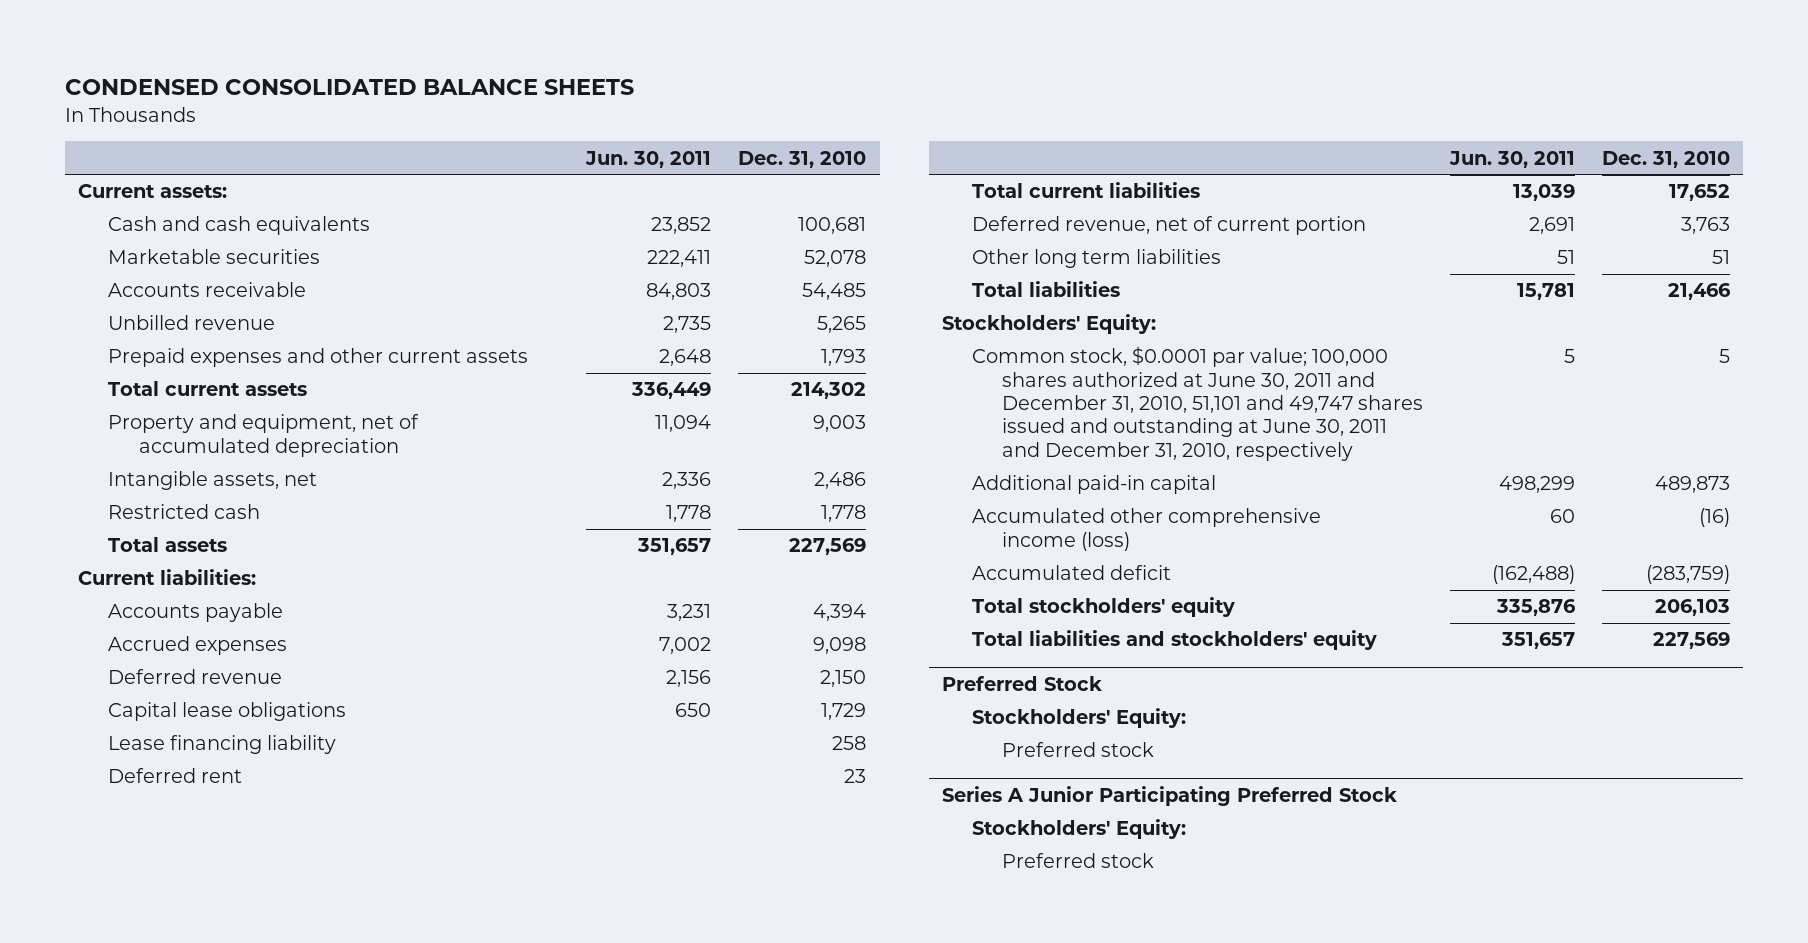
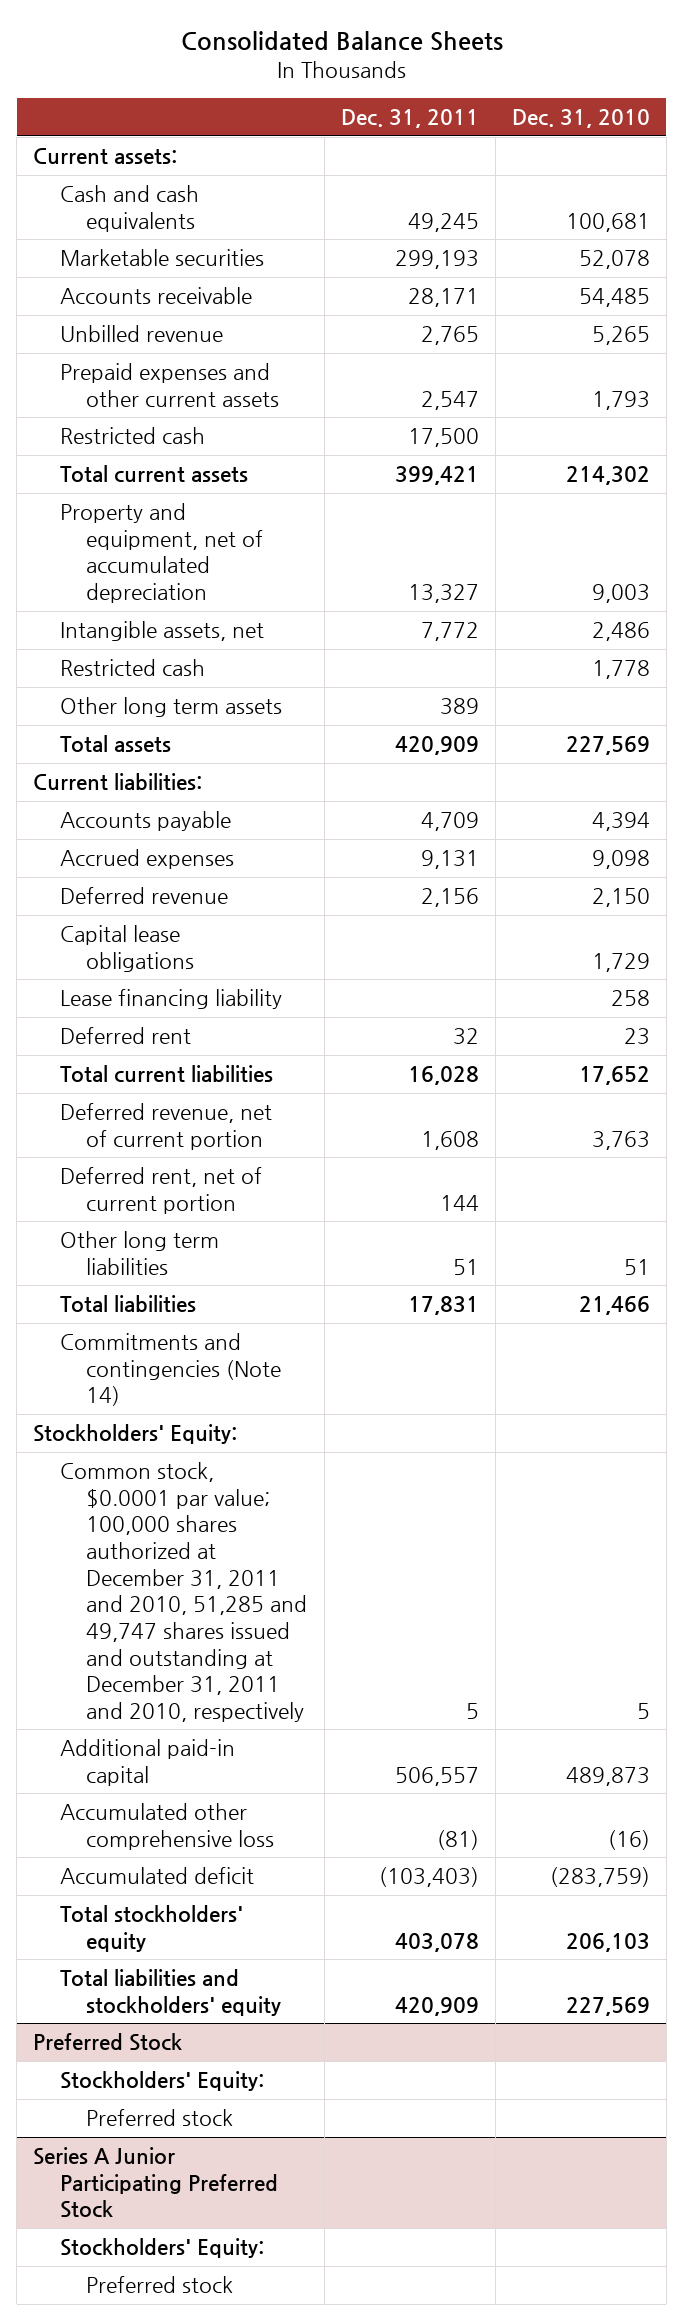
[64,79,634,96] CONDENSED CONSOLIDATED BALANCE SHEETS -> [180,31,503,52] Consolidated Balance Sheets
[585,150,712,168] Jun. 30, 2011 -> none
none -> [340,109,479,129] Dec. 31, 2011
none -> [59,427,205,445] Restricted cash
none -> [59,697,282,718] Other long term assets
none -> [59,1167,262,1214] Deferred rent, net of current portion
none -> [59,1333,282,1407] Commitments and contingencies (Note 14)
[972,346,1424,461] Common stock, $0.0001 par value; 100,000 shares authorized at June 30, 2011 and December 31, 2010, 51,101 and 49,747 shares issued and outstanding at June 30, 2011 and December 31, 2010, respectively -> [59,1462,308,1722] Common stock, $0.0001 par value; 100,000 shares authorized at December 31, 2011 and 2010, 51,285 and 49,747 shares issued and outstanding at December 31, 2011 and 2010, respectively
[972,508,1322,551] Accumulated other comprehensive income (loss) -> [59,1803,275,1850] Accumulated other comprehensive loss

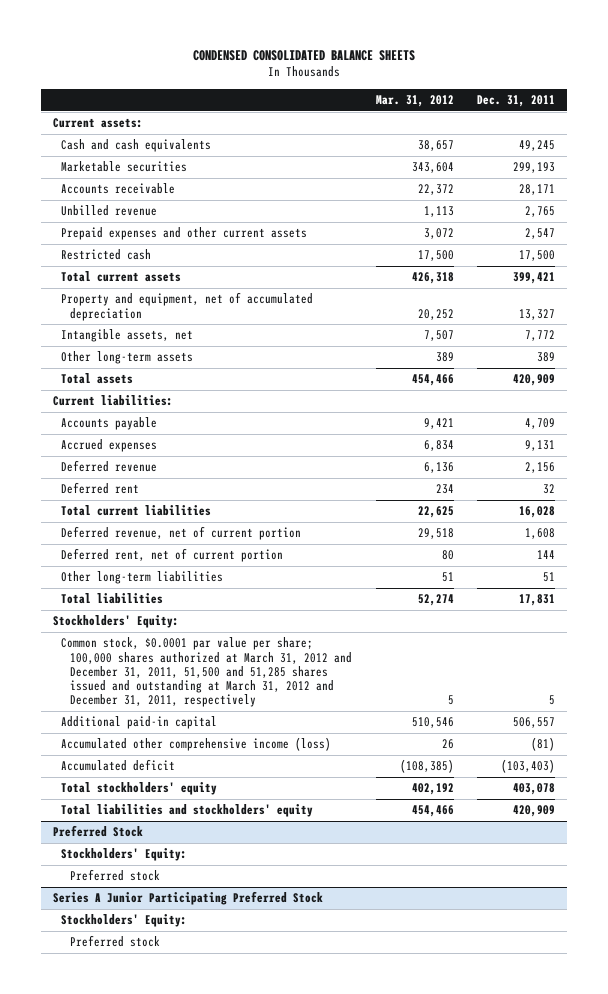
[180,31,503,52] Consolidated Balance Sheets -> [193,49,416,61] CONDENSED CONSOLIDATED BALANCE SHEETS
[511,109,650,129] Dec. 31, 2010 -> none
none -> [375,95,454,108] Mar. 31, 2012
[59,659,205,677] Restricted cash -> none
[59,697,282,718] Other long term assets -> [61,351,194,365] Other long-term assets
[59,925,195,972] Capital lease obligations -> none
[59,989,282,1010] Lease financing liability -> none
[59,1231,219,1275] Other long term liabilities -> [61,571,224,585] Other long-term liabilities
[59,1333,282,1407] Commitments and contingencies (Note 14) -> none
[59,1462,308,1722] Common stock, $0.0001 par value; 100,000 shares authorized at December 31, 2011 and 2010, 51,285 and 49,747 shares issued and outstanding at December 31, 2011 and 2010, respectively -> [61,637,353,707] Common stock, $0.0001 par value per share; 100,000 shares authorized at March 31, 2012 and December 31, 2011, 51,500 and 51,285 shares issued and outstanding at March 31, 2012 and December 31, 2011, respectively
[59,1803,275,1850] Accumulated other comprehensive loss -> [61,737,332,752] Accumulated other comprehensive income (loss)

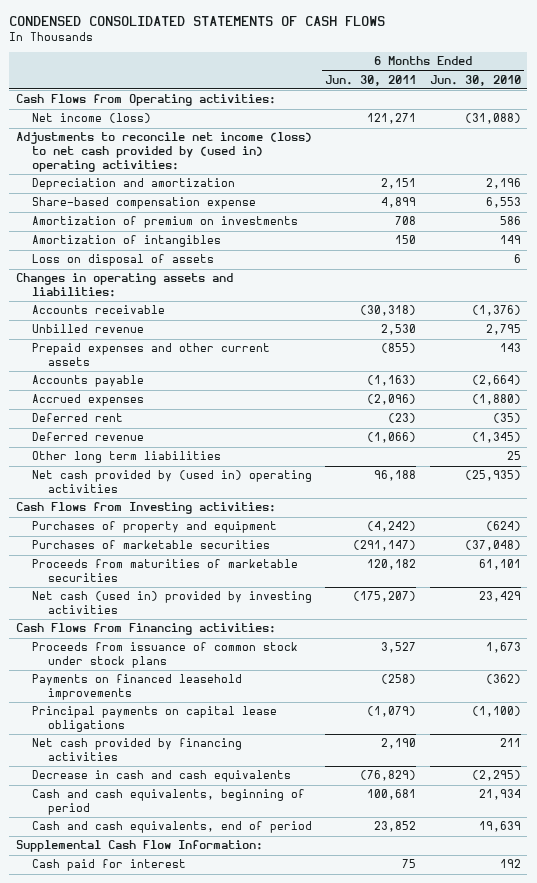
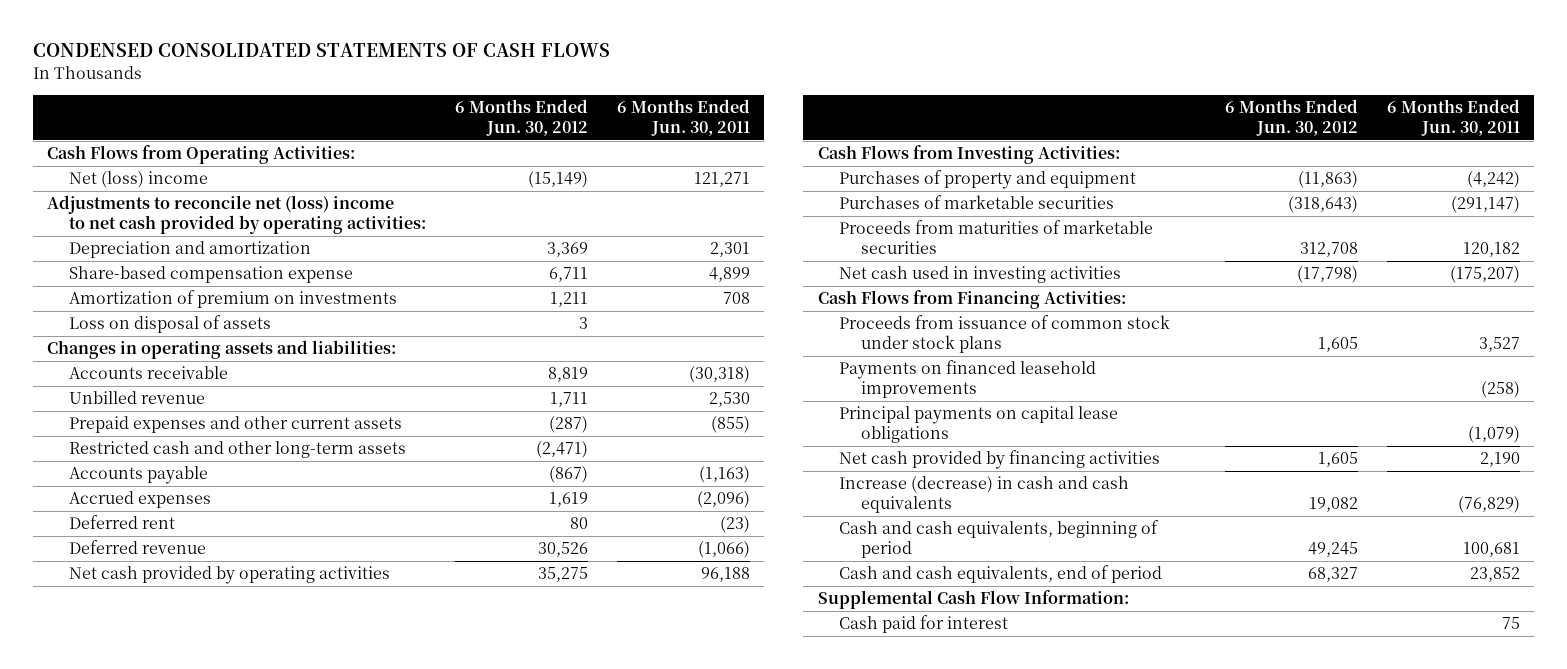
[429,74,521,86] Jun. 30, 2010 -> none
none -> [454,98,588,136] 6 Months Ended Jun. 30, 2012
[16,94,277,107] Cash Flows from Operating activities: -> [47,145,356,165] Cash Flows from Operating Activities:
[31,113,151,124] Net income (loss) -> [69,171,209,189] Net (loss) income
[16,132,313,172] Adjustments to reconcile net income (loss) to net cash provided by (used in) operating activities: -> [47,195,427,235] Adjustments to reconcile net (loss) income to net cash provided by operating activities:
[381,178,417,190] 2,151 -> [709,242,750,258] 2,301
[31,235,221,248] Amortization of intangibles -> none
none -> [69,441,407,459] Restricted cash and other long-term assets
[31,451,221,464] Other long term liabilities -> none
[31,470,312,493] Net cash provided by (used in) operating activities -> [69,566,391,585] Net cash provided by operating activities
[16,502,277,515] Cash Flows from Investing activities: -> [817,145,1120,165] Cash Flows from Investing Activities:
[31,591,312,614] Net cash (used in) provided by investing activities -> [839,266,1122,284] Net cash used in investing activities
[16,623,277,636] Cash Flows from Financing activities: -> [817,290,1126,310] Cash Flows from Financing Activities:
[31,770,291,783] Decrease in cash and cash equivalents -> [839,476,1130,514] Increase (decrease) in cash and cash equivalents

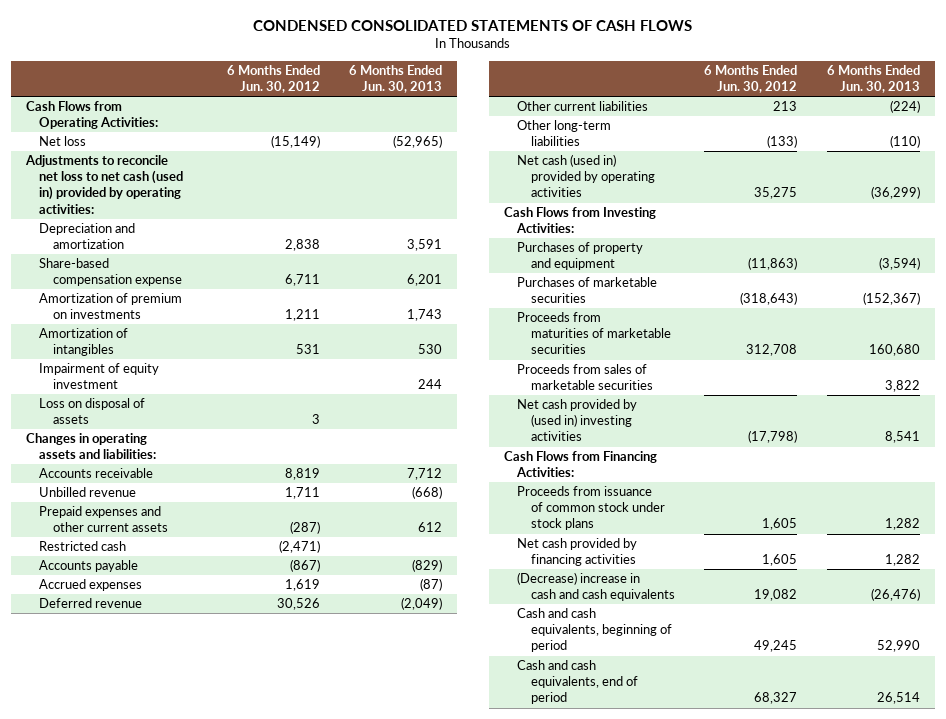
[616,98,750,136] 6 Months Ended Jun. 30, 2011 -> none
none -> [349,65,443,94] 6 Months Ended Jun. 30, 2013
[69,171,209,189] Net (loss) income -> [39,136,87,147] Net loss
[47,195,427,235] Adjustments to reconcile net (loss) income to net cash provided by operating activities: -> [25,155,184,214] Adjustments to reconcile net loss to net cash (used in) provided by operating activities:
[546,242,588,258] 3,369 -> [284,239,320,252] 2,838
none -> [39,328,129,357] Amortization of intangibles
none -> [39,363,160,390] Impairment of equity investment
[69,441,407,459] Restricted cash and other long-term assets -> [39,541,127,552] Restricted cash
[69,515,176,530] Deferred rent -> none
none -> [517,101,649,112] Other current liabilities
none -> [517,120,612,147] Other long-term liabilities
[69,566,391,585] Net cash provided by operating activities -> [517,154,655,198] Net cash (used in) provided by operating activities
none -> [517,364,653,391] Proceeds from sales of marketable securities
[839,266,1122,284] Net cash used in investing activities -> [517,399,638,442] Net cash provided by (used in) investing activities
[839,360,1097,399] Payments on financed leasehold improvements -> none
[839,406,1119,444] Principal payments on capital lease obligations -> none
[839,476,1130,514] Increase (decrease) in cash and cash equivalents -> [517,572,675,602] (Decrease) increase in cash and cash equivalents
[817,590,1129,610] Supplemental Cash Flow Information: -> none
[839,615,1009,634] Cash paid for interest -> none

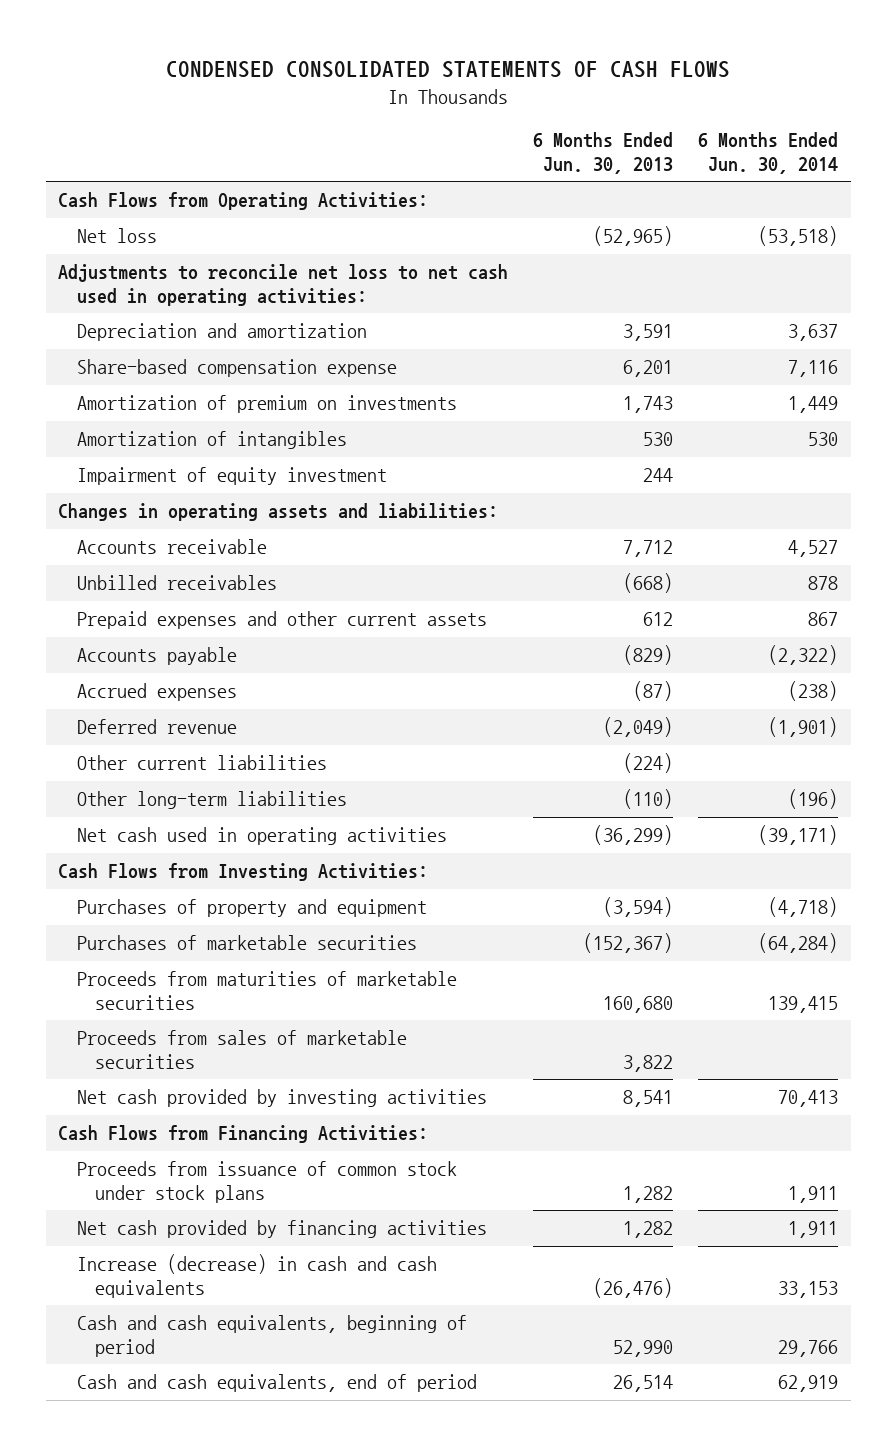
[226,65,320,94] 6 Months Ended Jun. 30, 2012 -> none
none -> [698,132,839,174] 6 Months Ended Jun. 30, 2014
[25,155,184,214] Adjustments to reconcile net loss to net cash (used in) provided by operating activities: -> [58,264,509,306] Adjustments to reconcile net loss to net cash used in operating activities:
[39,398,146,425] Loss on disposal of assets -> none
[39,487,137,498] Unbilled revenue -> [76,575,277,591] Unbilled receivables
[39,541,127,552] Restricted cash -> none
[517,154,655,198] Net cash (used in) provided by operating activities -> [76,827,447,846] Net cash used in operating activities
[517,399,638,442] Net cash provided by (used in) investing activities -> [76,1089,487,1108] Net cash provided by investing activities
[517,572,675,602] (Decrease) increase in cash and cash equivalents -> [76,1254,437,1298] Increase (decrease) in cash and cash equivalents

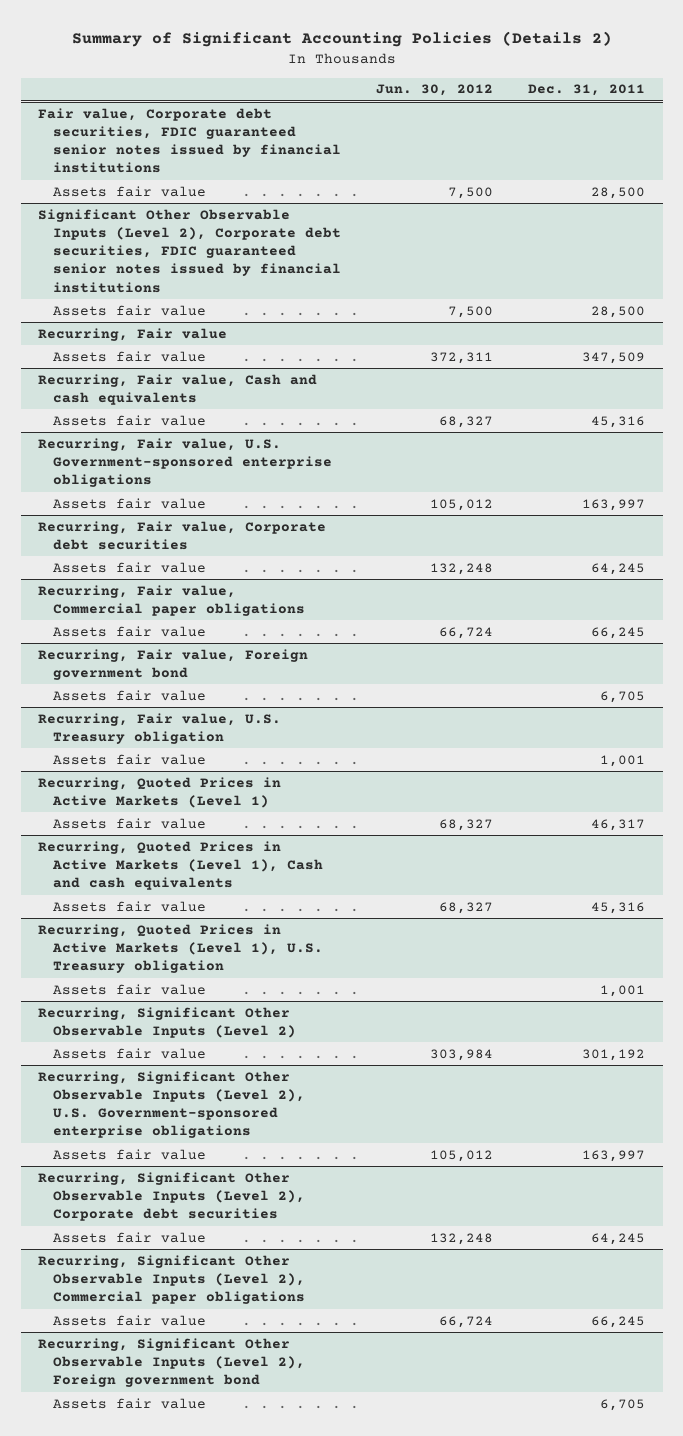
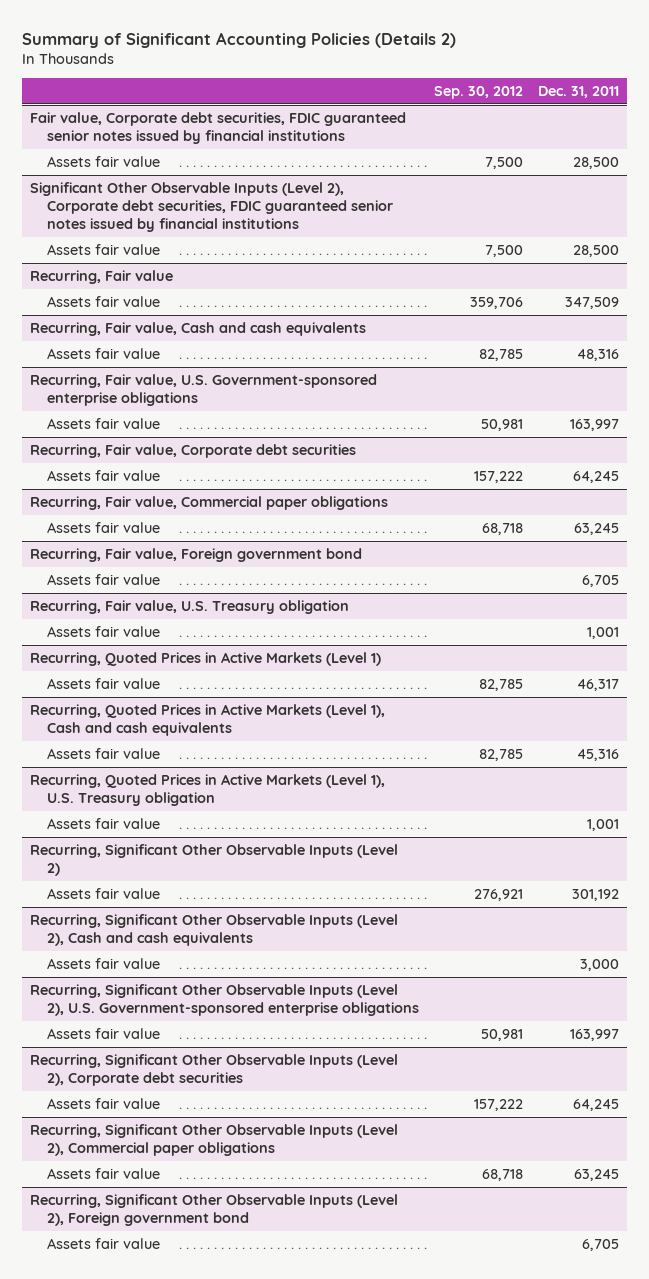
[376,84,494,97] Jun. 30, 2012 -> none
none -> [434,86,524,100] Sep. 30, 2012
[591,415,646,428] 45,316 -> [577,348,620,361] 48,316
[591,626,646,639] 66,245 -> [574,522,620,535] 63,245
none -> [29,913,398,946] Recurring, Significant Other Observable Inputs (Level 2), Cash and cash equivalents
none -> [47,957,161,969] Assets fair value
[591,1315,646,1328] 66,245 -> [574,1168,620,1181] 63,245

